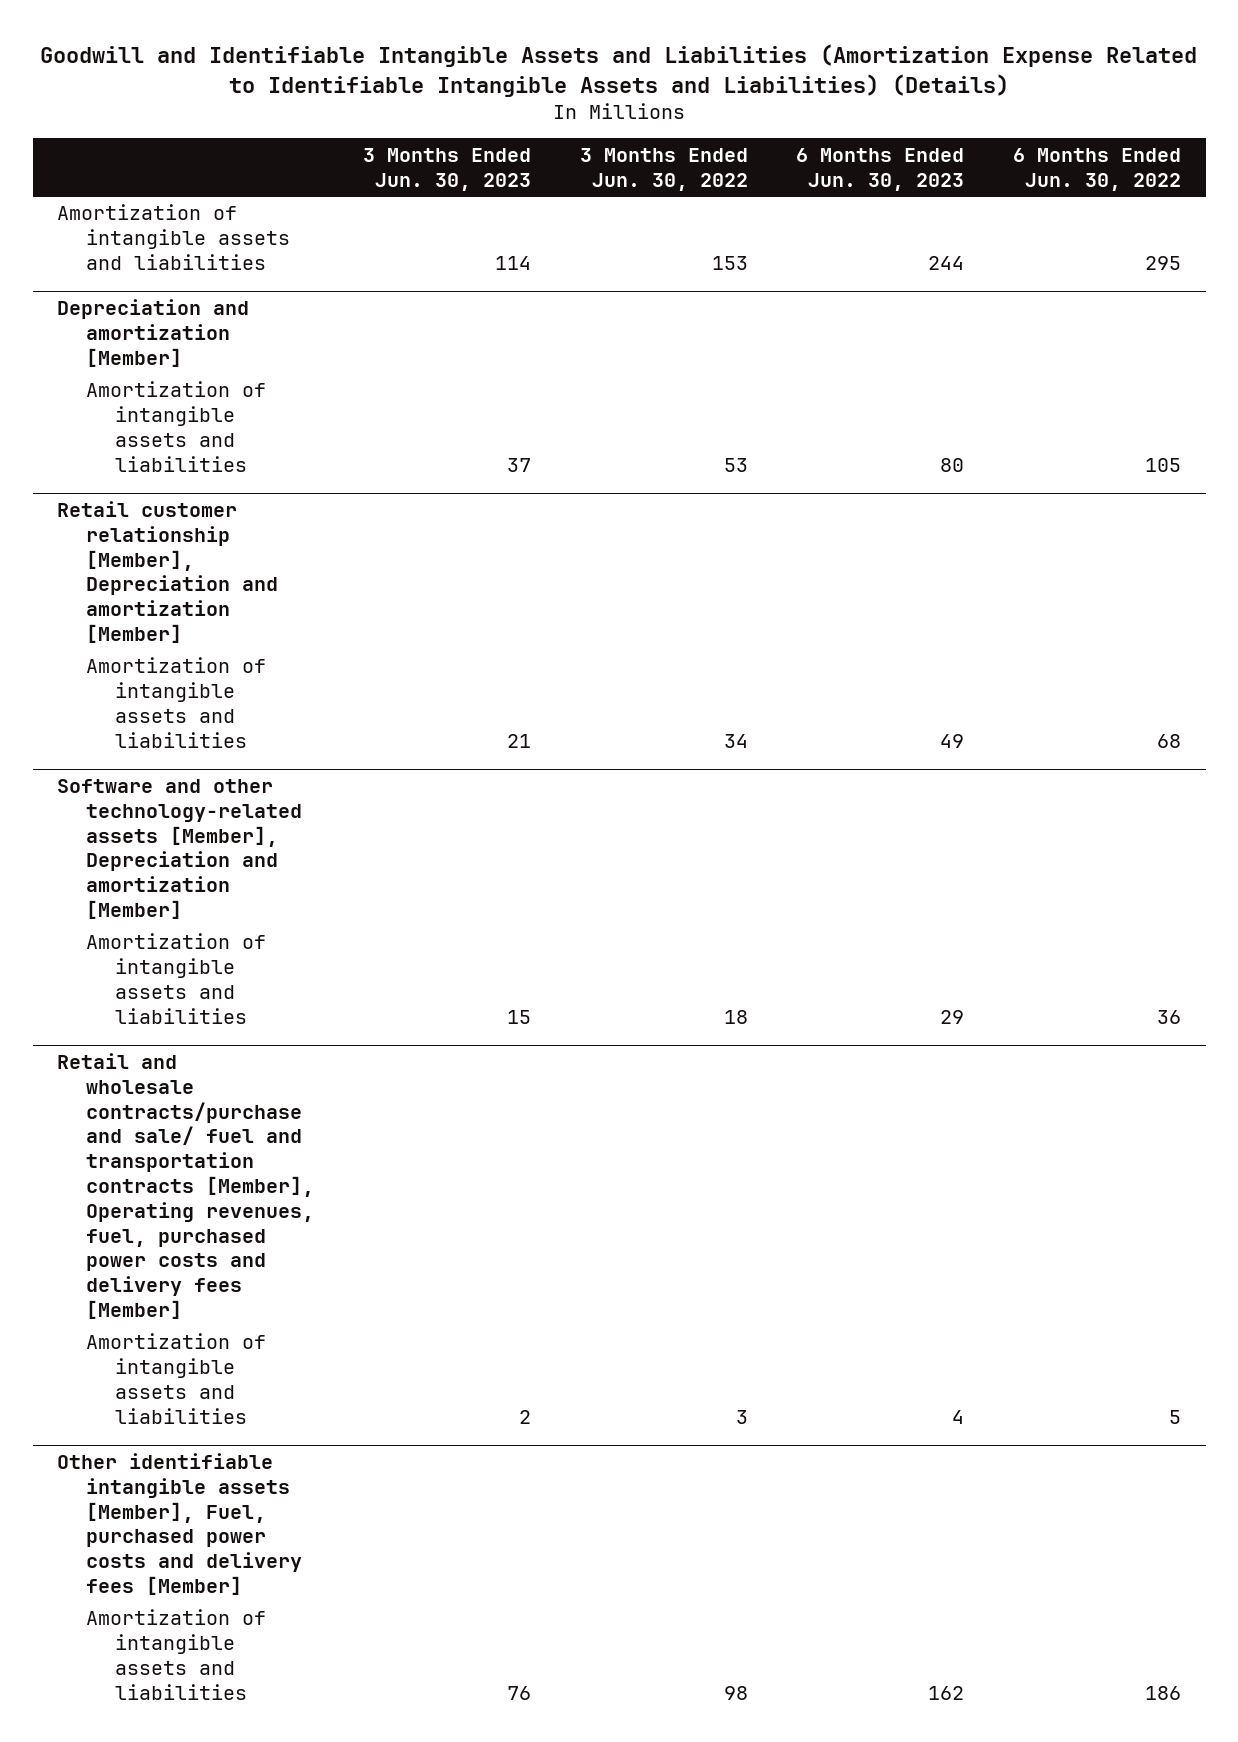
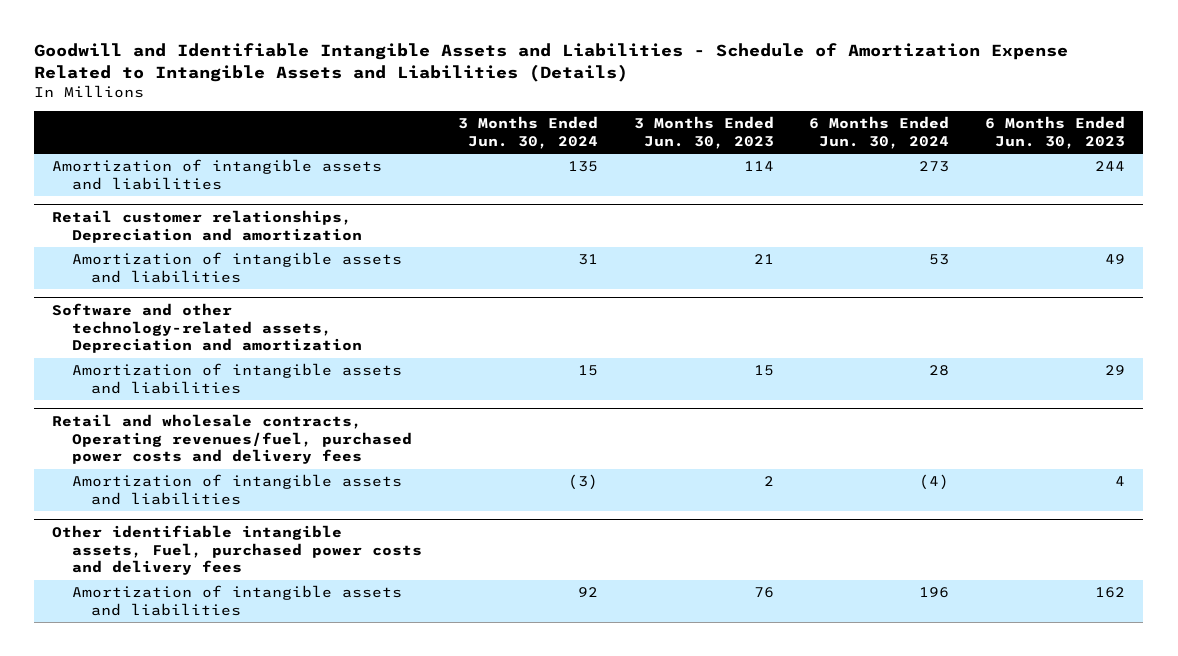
[40,43,1198,97] Goodwill and Identifiable Intangible Assets and Liabilities (Amortization Expense Related to Identifiable Intangible Assets and Liabilities) (Details) -> [34,43,1069,82] Goodwill and Identifiable Intangible Assets and Liabilities - Schedule of Amortization Expense Related to Intangible Assets and Liabilities (Details)
[579,147,748,191] 3 Months Ended Jun. 30, 2022 -> none
[1013,147,1182,191] 6 Months Ended Jun. 30, 2022 -> none
none -> [457,116,598,149] 3 Months Ended Jun. 30, 2024
none -> [809,116,950,149] 6 Months Ended Jun. 30, 2024
[57,298,250,367] Depreciation and amortization [Member] -> none
[86,381,267,472] Amortization of intangible assets and liabilities -> none
[57,500,279,643] Retail customer relationship [Member], Depreciation and amortization [Member] -> [52,210,362,243] Retail customer relationships, Depreciation and amortization
[57,778,303,919] Software and other technology-related assets [Member], Depreciation and amortization [Member] -> [52,303,362,354] Software and other technology-related assets, Depreciation and amortization
[57,1052,315,1320] Retail and wholesale contracts/purchase and sale/ fuel and transportation contracts [Member], Operating revenues, fuel, purchased power costs and delivery fees [Member] -> [52,414,412,465] Retail and wholesale contracts, Operating revenues/fuel, purchased power costs and delivery fees
[57,1452,303,1595] Other identifiable intangible assets [Member], Fuel, purchased power costs and delivery fees [Member] -> [52,525,422,576] Other identifiable intangible assets, Fuel, purchased power costs and delivery fees

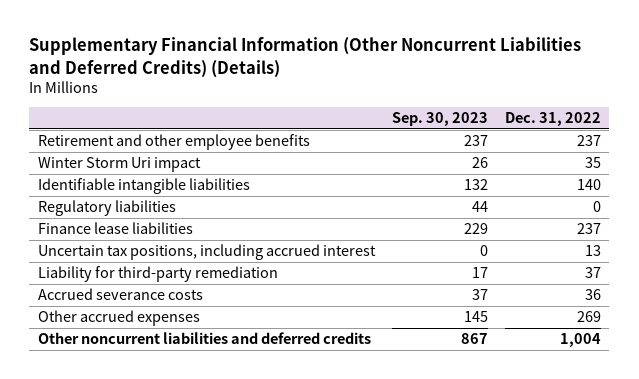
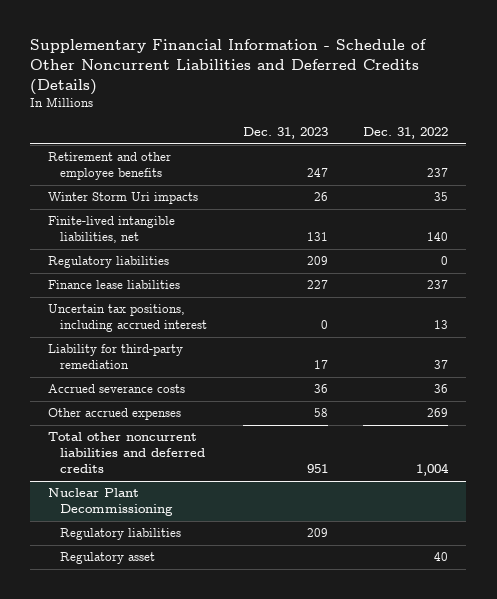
[29,37,582,78] Supplementary Financial Information (Other Noncurrent Liabilities and Deferred Credits) (Details) -> [30,39,428,95] Supplementary Financial Information - Schedule of Other Noncurrent Liabilities and Deferred Credits (Details)
[391,112,488,127] Sep. 30, 2023 -> none
none -> [242,127,328,140] Dec. 31, 2023
[37,157,201,173] Winter Storm Uri impact -> [48,192,199,205] Winter Storm Uri impacts
[37,178,250,195] Identifiable intangible liabilities -> [48,216,176,244] Finite-lived intangible liabilities, net
[37,332,371,345] Other noncurrent liabilities and deferred credits -> [48,432,205,474] Total other noncurrent liabilities and deferred credits
none -> [48,488,173,517] Nuclear Plant Decommissioning
none -> [59,528,181,541] Regulatory liabilities
none -> [59,552,155,565] Regulatory asset

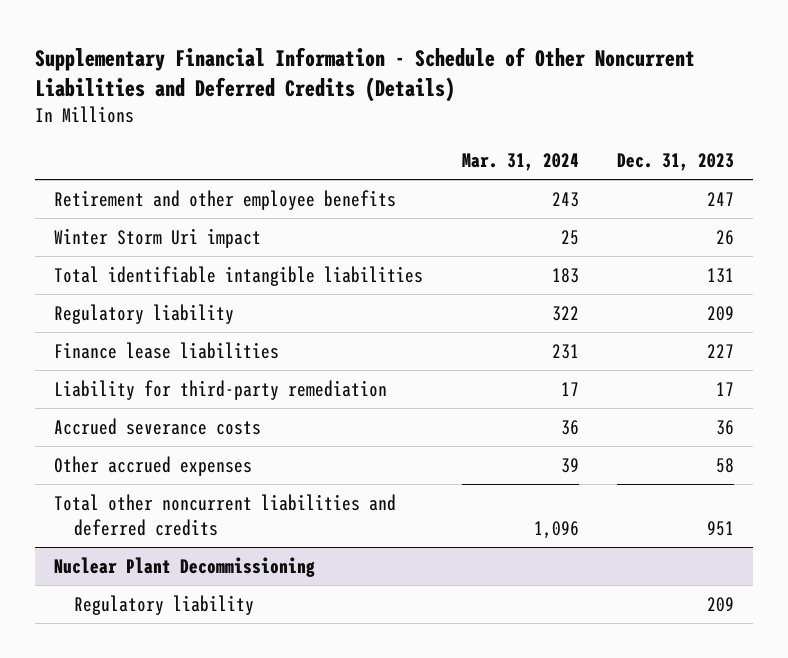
[363,127,449,140] Dec. 31, 2022 -> none
none -> [461,153,579,172] Mar. 31, 2024
[48,192,199,205] Winter Storm Uri impacts -> [54,227,262,248] Winter Storm Uri impact
[48,216,176,244] Finite-lived intangible liabilities, net -> [54,265,424,286] Total identifiable intangible liabilities
[48,256,170,269] Regulatory liabilities -> [54,303,235,324] Regulatory liability
[48,304,207,333] Uncertain tax positions, including accrued interest -> none
[59,552,155,565] Regulatory asset -> none
[59,528,181,541] Regulatory liabilities -> [73,594,254,615] Regulatory liability

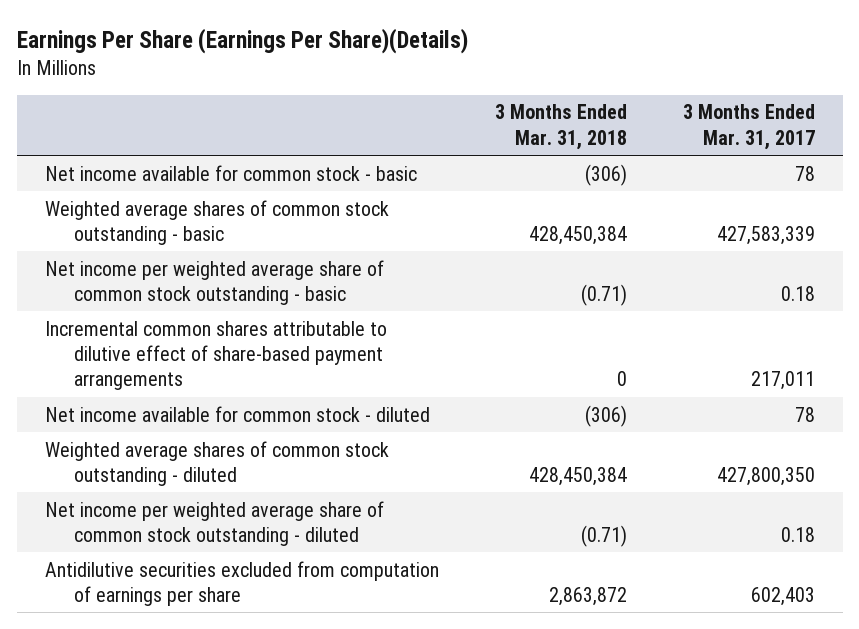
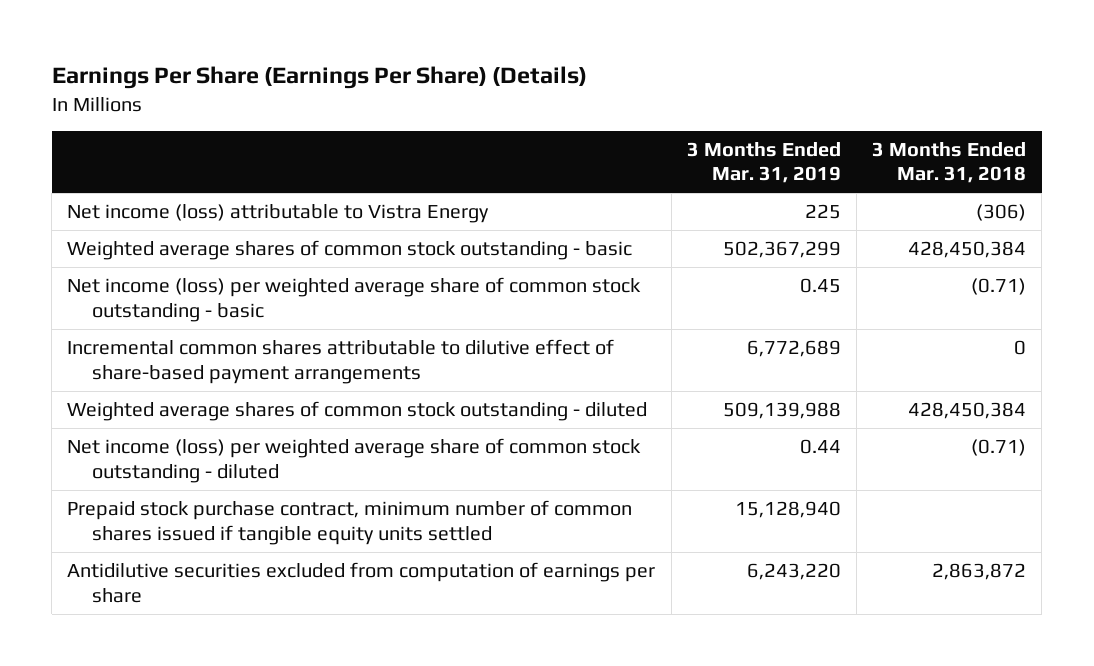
[16,27,468,54] Earnings Per Share (Earnings Per Share)(Details) -> [51,66,587,90] Earnings Per Share (Earnings Per Share) (Details)
[682,104,815,150] 3 Months Ended Mar. 31, 2017 -> none
none -> [686,141,841,184] 3 Months Ended Mar. 31, 2019
[44,164,417,181] Net income available for common stock - basic -> none
none -> [67,204,490,224] Net income (loss) attributable to Vistra Energy
[44,259,384,306] Net income per weighted average share of common stock outstanding - basic -> [67,277,642,322] Net income (loss) per weighted average share of common stock outstanding - basic
[44,405,430,422] Net income available for common stock - diluted -> none
[44,500,384,547] Net income per weighted average share of common stock outstanding - diluted -> [67,438,642,483] Net income (loss) per weighted average share of common stock outstanding - diluted
none -> [67,500,633,545] Prepaid stock purchase contract, minimum number of common shares issued if tangible equity units settled

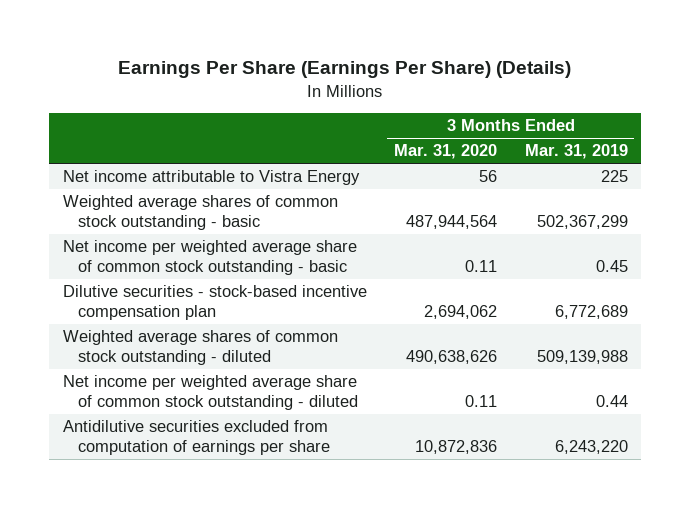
[872,141,1027,184] 3 Months Ended Mar. 31, 2018 -> none
none -> [394,144,498,160] Mar. 31, 2020
[67,204,490,224] Net income (loss) attributable to Vistra Energy -> [62,170,360,186] Net income attributable to Vistra Energy
[67,277,642,322] Net income (loss) per weighted average share of common stock outstanding - basic -> [62,240,357,276] Net income per weighted average share of common stock outstanding - basic
[67,339,615,384] Incremental common shares attributable to dilutive effect of share-based payment arrangements -> [62,285,367,321] Dilutive securities - stock-based incentive compensation plan
[67,500,633,545] Prepaid stock purchase contract, minimum number of common shares issued if tangible equity units settled -> none
[67,438,642,483] Net income (loss) per weighted average share of common stock outstanding - diluted -> [62,375,359,411] Net income per weighted average share of common stock outstanding - diluted

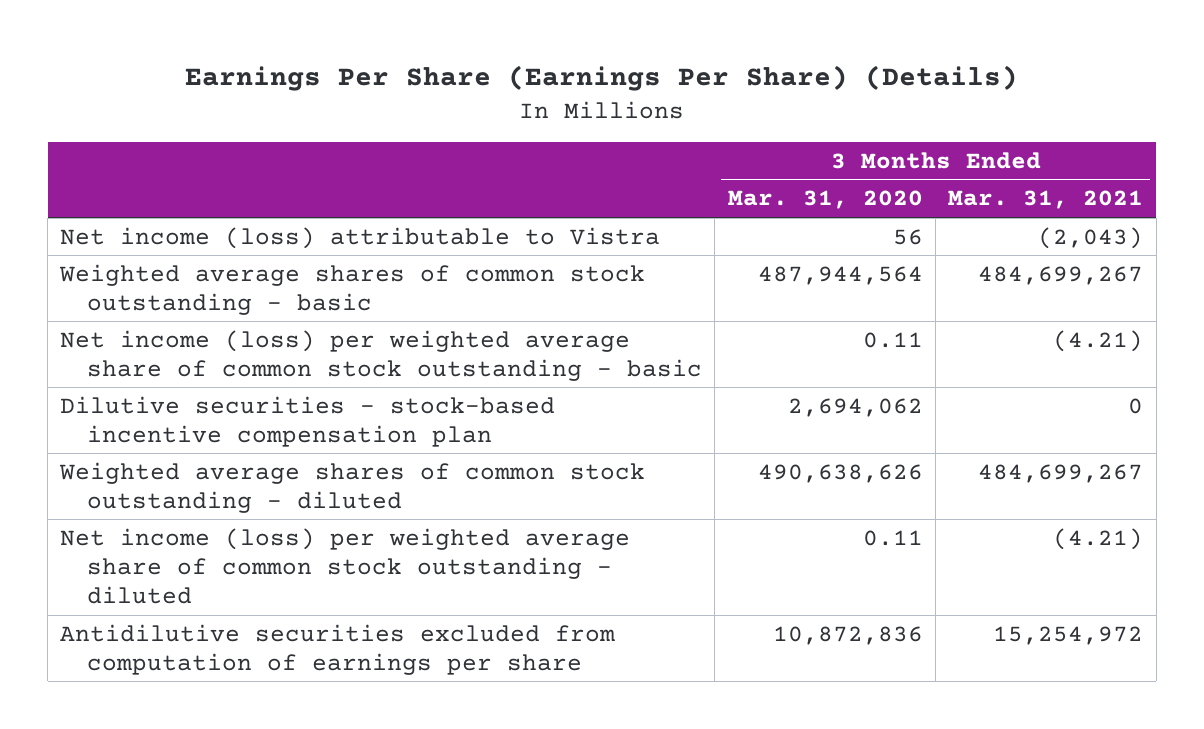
[524,144,628,160] Mar. 31, 2019 -> none
none -> [948,190,1144,210] Mar. 31, 2021
[62,170,360,186] Net income attributable to Vistra Energy -> [60,226,661,249] Net income (loss) attributable to Vistra
[62,240,357,276] Net income per weighted average share of common stock outstanding - basic -> [60,329,703,381] Net income (loss) per weighted average share of common stock outstanding - basic
[62,375,359,411] Net income per weighted average share of common stock outstanding - diluted -> [60,527,631,604] Net income (loss) per weighted average share of common stock outstanding - diluted

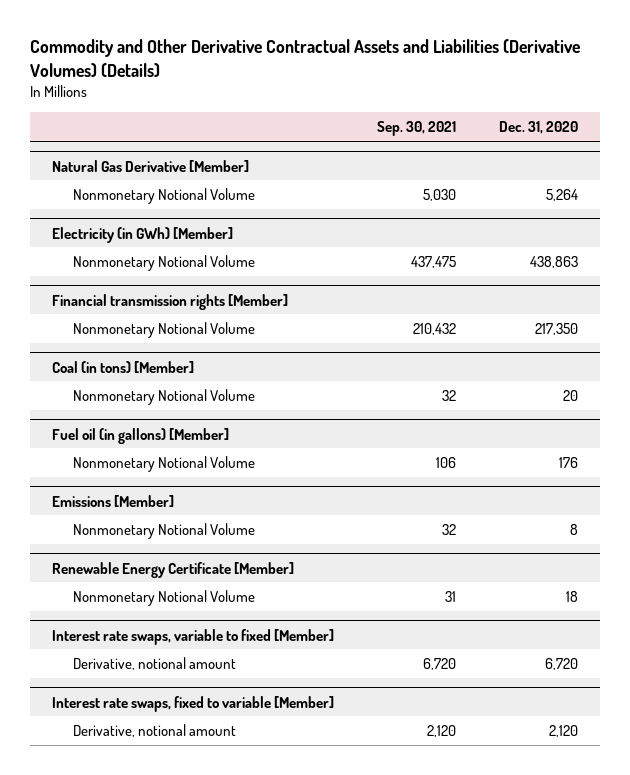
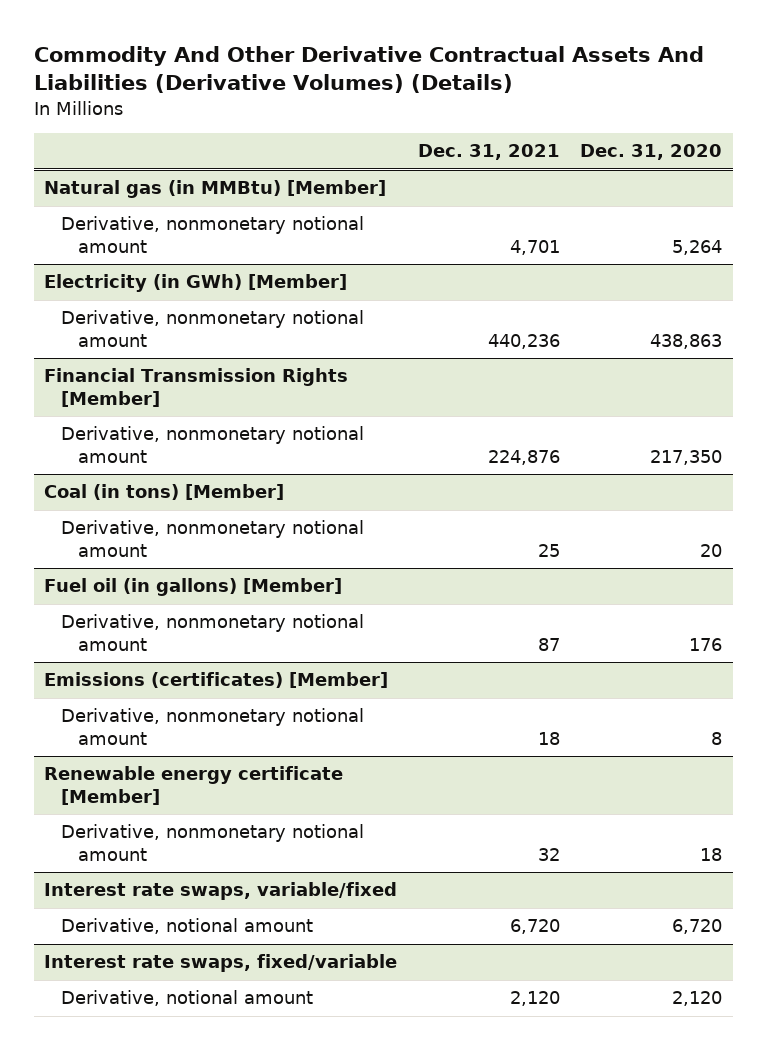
[29,39,580,77] Commodity and Other Derivative Contractual Assets and Liabilities (Derivative Volumes) (Details) -> [34,46,705,94] Commodity And Other Derivative Contractual Assets And Liabilities (Derivative Volumes) (Details)
[376,121,456,137] Sep. 30, 2021 -> none
none -> [417,144,560,161] Dec. 31, 2021
[51,159,249,172] Natural Gas Derivative [Member] -> [44,180,387,199] Natural gas (in MMBtu) [Member]
[72,187,255,204] Nonmonetary Notional Volume -> [61,216,365,253] Derivative, nonmonetary notional amount
[72,254,255,271] Nonmonetary Notional Volume -> [61,310,365,347] Derivative, nonmonetary notional amount
[51,293,288,310] Financial transmission rights [Member] -> [44,368,349,407] Financial Transmission Rights [Member]
[72,321,255,338] Nonmonetary Notional Volume -> [61,426,365,463] Derivative, nonmonetary notional amount
[72,388,255,405] Nonmonetary Notional Volume -> [61,520,365,557] Derivative, nonmonetary notional amount
[72,455,255,472] Nonmonetary Notional Volume -> [61,614,365,651] Derivative, nonmonetary notional amount
[51,494,174,507] Emissions [Member] -> [44,672,389,689] Emissions (certificates) [Member]
[72,522,255,539] Nonmonetary Notional Volume -> [61,708,365,745] Derivative, nonmonetary notional amount
[51,561,294,578] Renewable Energy Certificate [Member] -> [44,766,344,805] Renewable energy certificate [Member]
[72,589,255,606] Nonmonetary Notional Volume -> [61,824,365,861] Derivative, nonmonetary notional amount
[51,628,334,645] Interest rate swaps, variable to fixed [Member] -> [44,882,398,901] Interest rate swaps, variable/fixed
[51,695,334,712] Interest rate swaps, fixed to variable [Member] -> [44,954,398,973] Interest rate swaps, fixed/variable

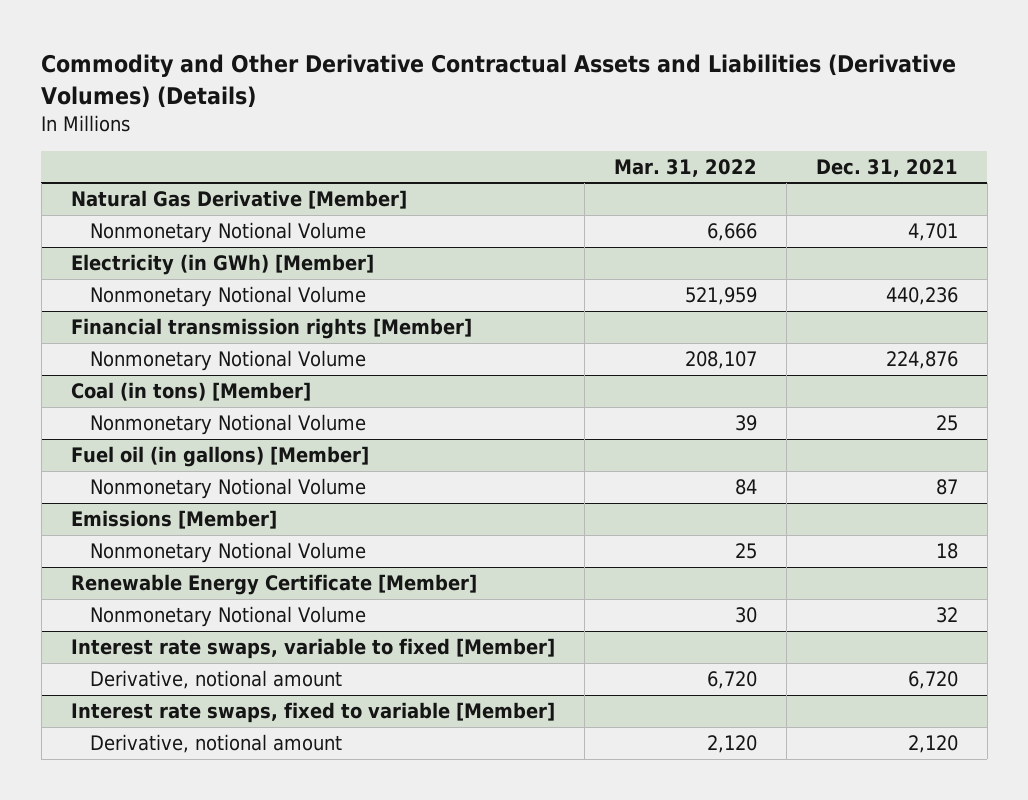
[34,46,705,94] Commodity And Other Derivative Contractual Assets And Liabilities (Derivative Volumes) (Details) -> [41,54,957,108] Commodity and Other Derivative Contractual Assets and Liabilities (Derivative Volumes) (Details)
[580,144,723,161] Dec. 31, 2020 -> none
none -> [613,158,757,177] Mar. 31, 2022
[44,180,387,199] Natural gas (in MMBtu) [Member] -> [70,190,407,210] Natural Gas Derivative [Member]
[61,216,365,253] Derivative, nonmonetary notional amount -> [89,222,366,244] Nonmonetary Notional Volume
[61,310,365,347] Derivative, nonmonetary notional amount -> [89,286,366,308] Nonmonetary Notional Volume
[44,368,349,407] Financial Transmission Rights [Member] -> [70,318,472,340] Financial transmission rights [Member]
[61,426,365,463] Derivative, nonmonetary notional amount -> [89,350,366,372] Nonmonetary Notional Volume
[61,520,365,557] Derivative, nonmonetary notional amount -> [89,414,366,436] Nonmonetary Notional Volume
[61,614,365,651] Derivative, nonmonetary notional amount -> [89,478,366,500] Nonmonetary Notional Volume
[44,672,389,689] Emissions (certificates) [Member] -> [70,510,277,530] Emissions [Member]
[61,708,365,745] Derivative, nonmonetary notional amount -> [89,542,366,564] Nonmonetary Notional Volume
[44,766,344,805] Renewable energy certificate [Member] -> [70,574,477,596] Renewable Energy Certificate [Member]
[61,824,365,861] Derivative, nonmonetary notional amount -> [89,606,366,628] Nonmonetary Notional Volume
[44,882,398,901] Interest rate swaps, variable/fixed -> [70,638,555,660] Interest rate swaps, variable to fixed [Member]
[44,954,398,973] Interest rate swaps, fixed/variable -> [70,702,555,724] Interest rate swaps, fixed to variable [Member]

